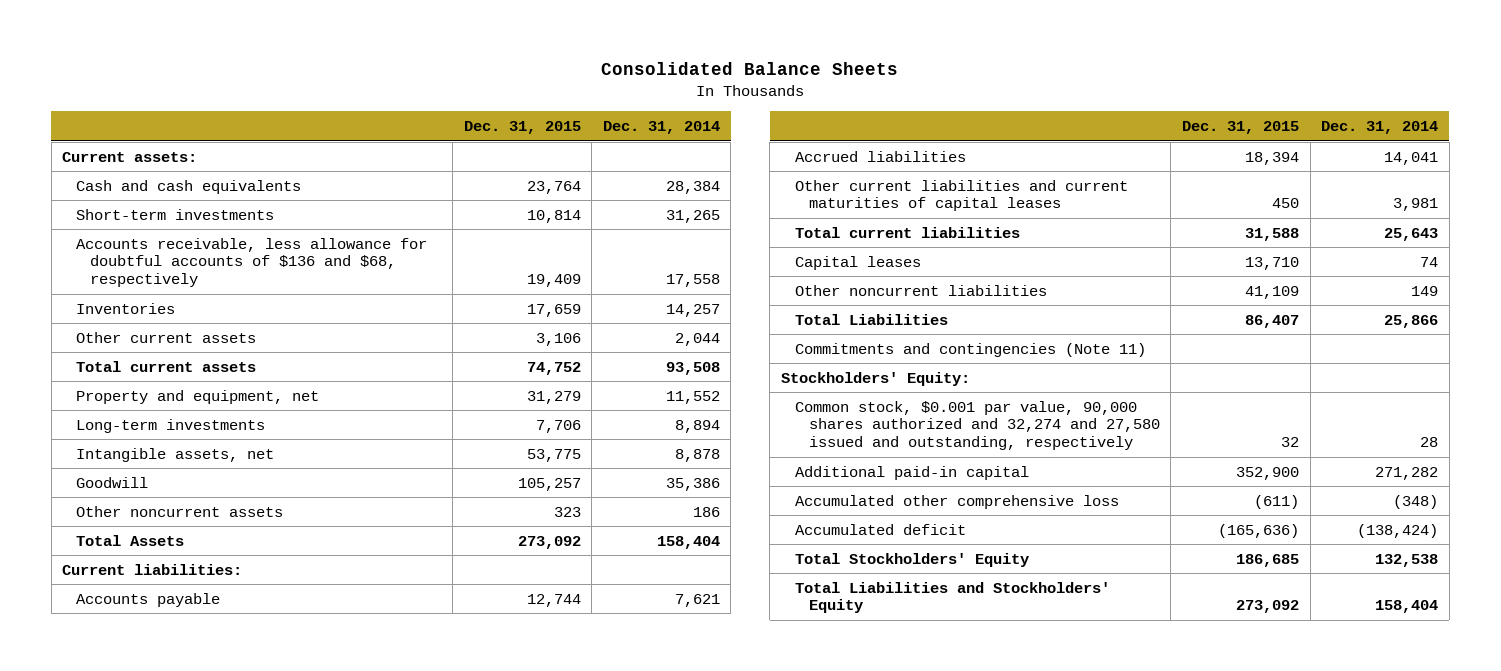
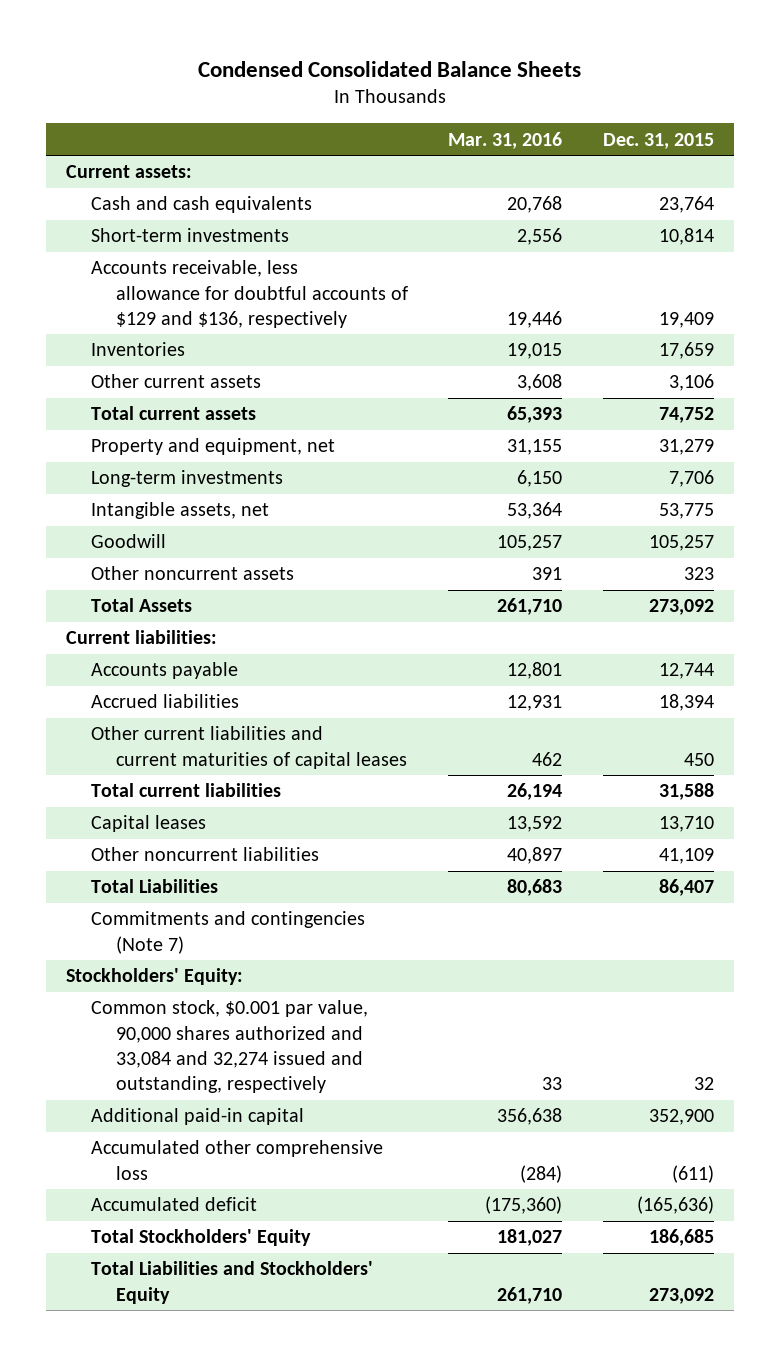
[601,62,899,76] Consolidated Balance Sheets -> [197,60,581,77] Condensed Consolidated Balance Sheets
[602,121,720,135] Dec. 31, 2014 -> none
none -> [448,131,563,149] Mar. 31, 2016
[76,237,428,288] Accounts receivable, less allowance for doubtful accounts of $136 and $68, respectively -> [90,260,408,328] Accounts receivable, less allowance for doubtful accounts of $129 and $136, respectively
[794,342,1146,357] Commitments and contingencies (Note 11) -> [90,911,365,954] Commitments and contingencies (Note 7)
[794,400,1160,451] Common stock, $0.001 par value, 90,000 shares authorized and 32,274 and 27,580 issued and outstanding, respectively -> [90,1000,368,1094] Common stock, $0.001 par value, 90,000 shares authorized and 33,084 and 32,274 issued and outstanding, respectively

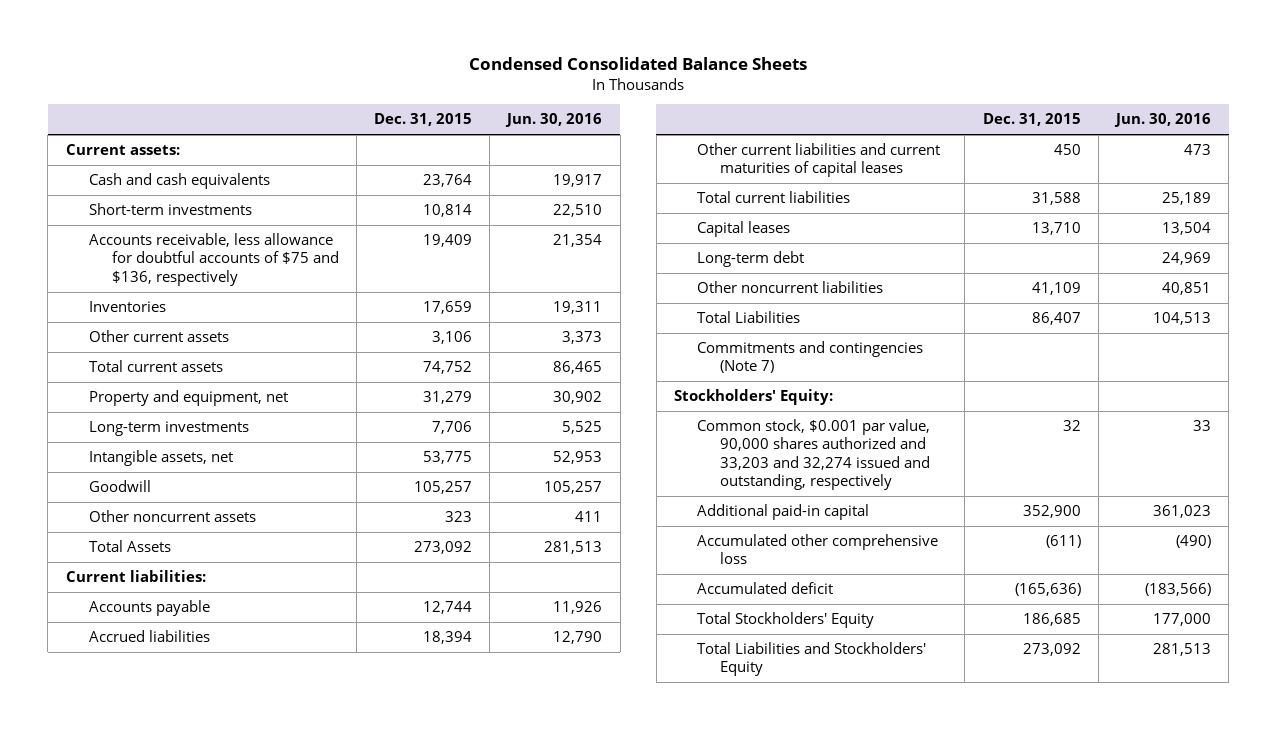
[448,131,563,149] Mar. 31, 2016 -> none
none -> [505,113,603,128] Jun. 30, 2016
[90,260,408,328] Accounts receivable, less allowance for doubtful accounts of $129 and $136, respectively -> [88,232,339,286] Accounts receivable, less allowance for doubtful accounts of $75 and $136, respectively
none -> [697,250,805,267] Long-term debt
[90,1000,368,1094] Common stock, $0.001 par value, 90,000 shares authorized and 33,084 and 32,274 issued and outstanding, respectively -> [697,418,931,491] Common stock, $0.001 par value, 90,000 shares authorized and 33,203 and 32,274 issued and outstanding, respectively

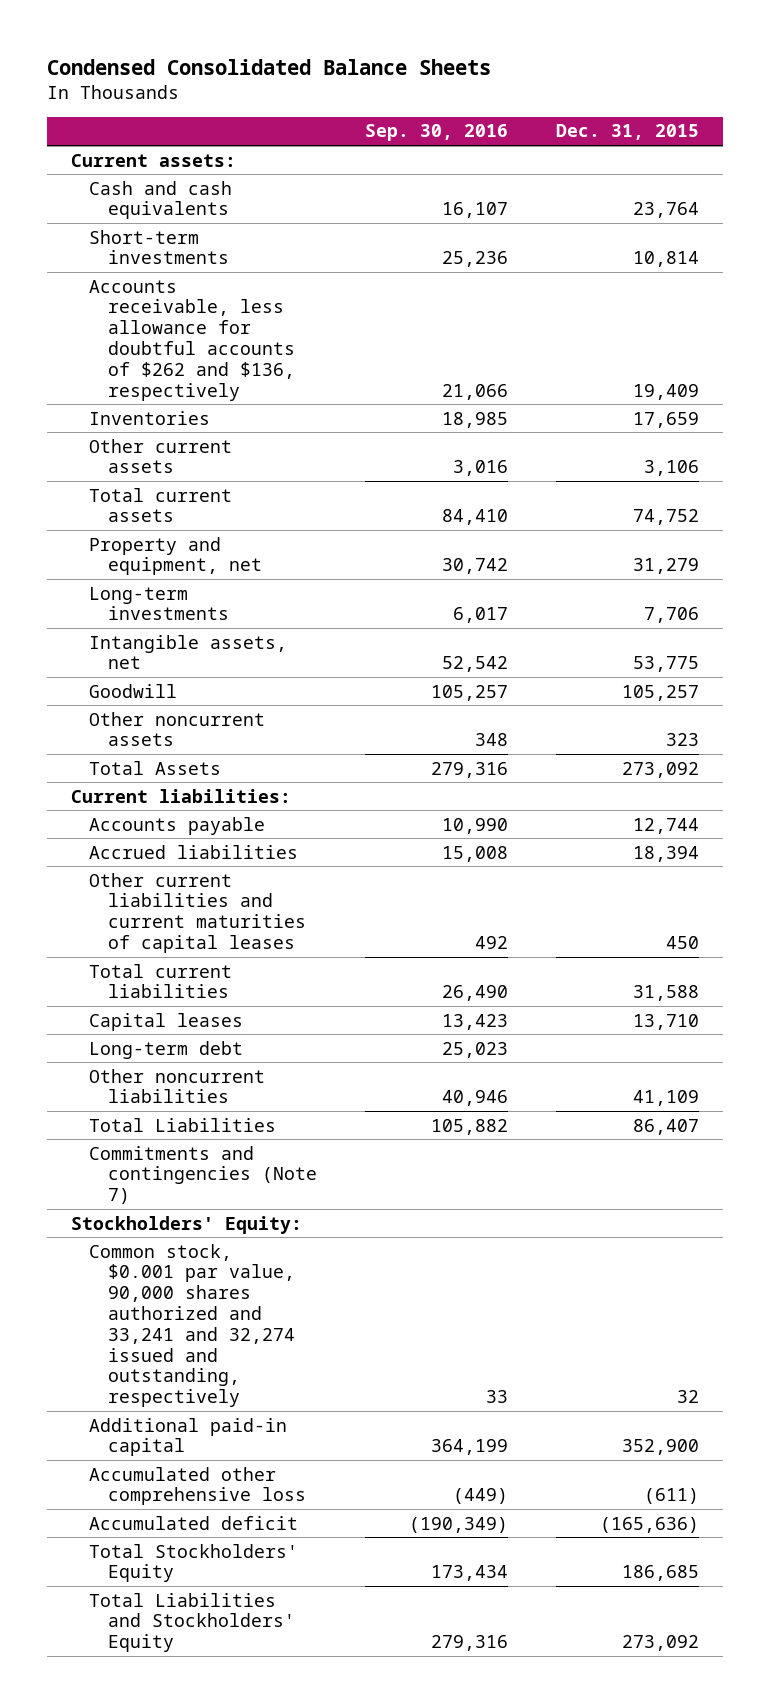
[505,113,603,128] Jun. 30, 2016 -> none
none -> [364,124,508,142] Sep. 30, 2016
[88,232,339,286] Accounts receivable, less allowance for doubtful accounts of $75 and $136, respectively -> [89,279,295,401] Accounts receivable, less allowance for doubtful accounts of $262 and $136, respectively
[697,418,931,491] Common stock, $0.001 par value, 90,000 shares authorized and 33,203 and 32,274 issued and outstanding, respectively -> [89,1243,295,1408] Common stock, $0.001 par value, 90,000 shares authorized and 33,241 and 32,274 issued and outstanding, respectively

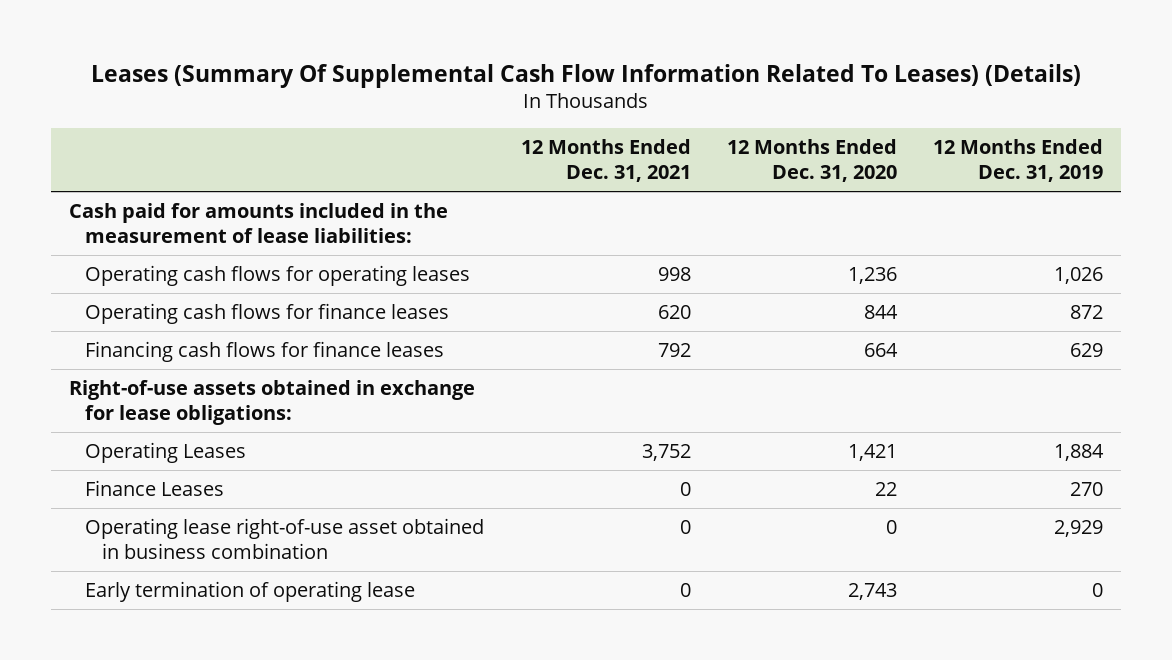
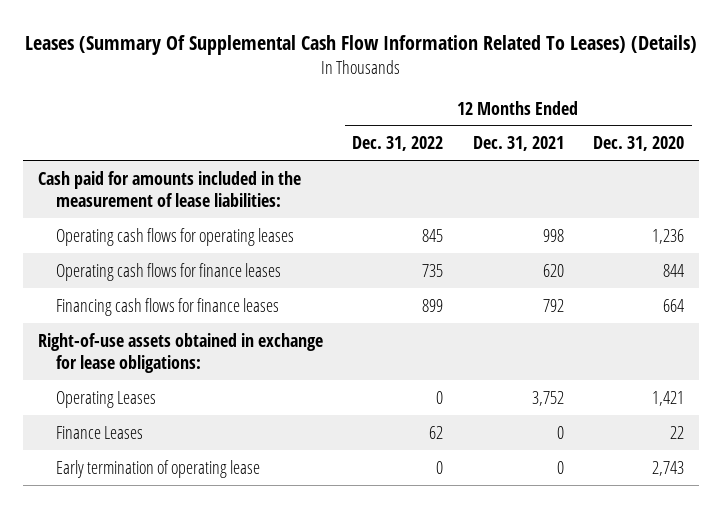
[932,139,1103,183] 12 Months Ended Dec. 31, 2019 -> none
none -> [352,136,444,152] Dec. 31, 2022
[85,518,485,560] Operating lease right-of-use asset obtained in business combination -> none

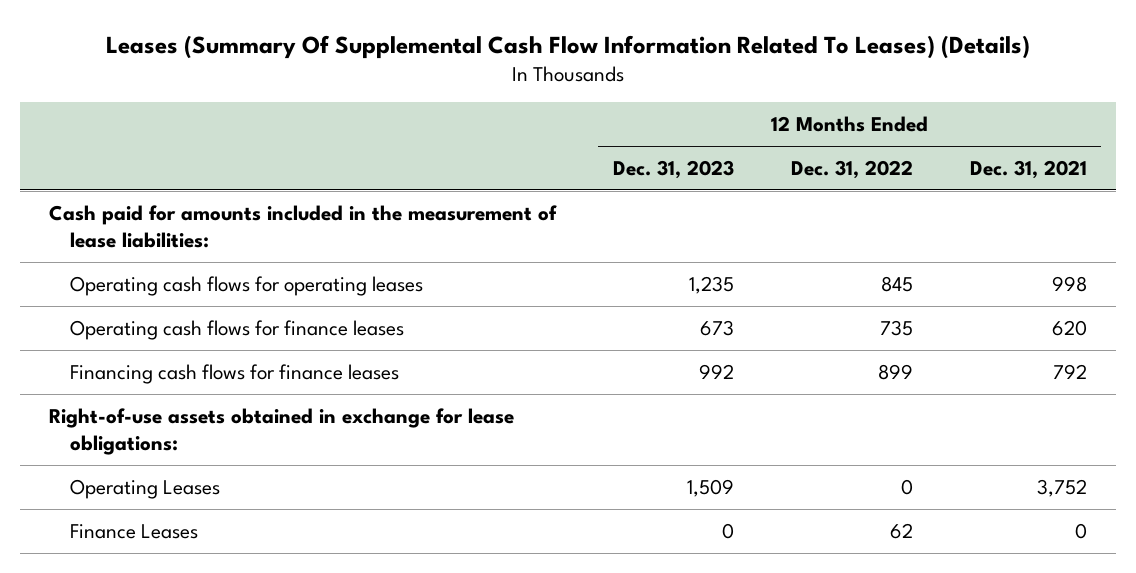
[593,136,685,152] Dec. 31, 2020 -> none
none -> [612,160,734,180] Dec. 31, 2023
[55,459,260,478] Early termination of operating lease -> none

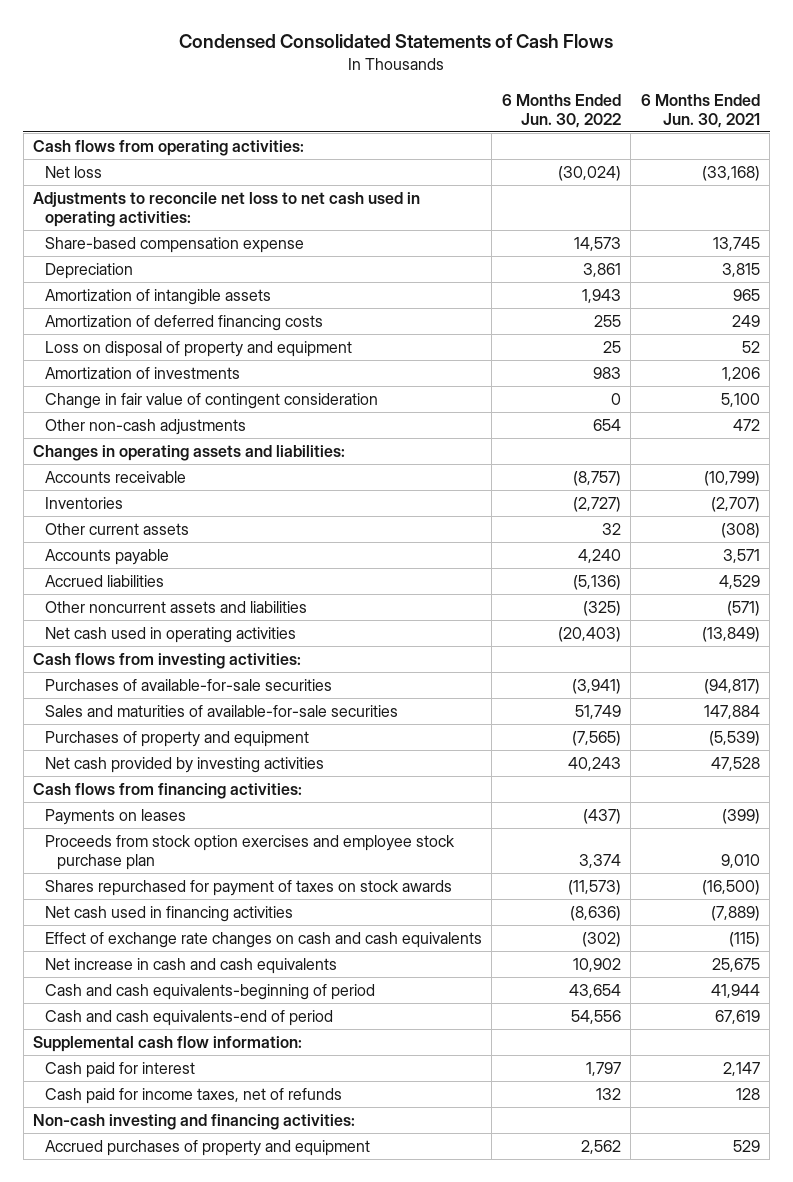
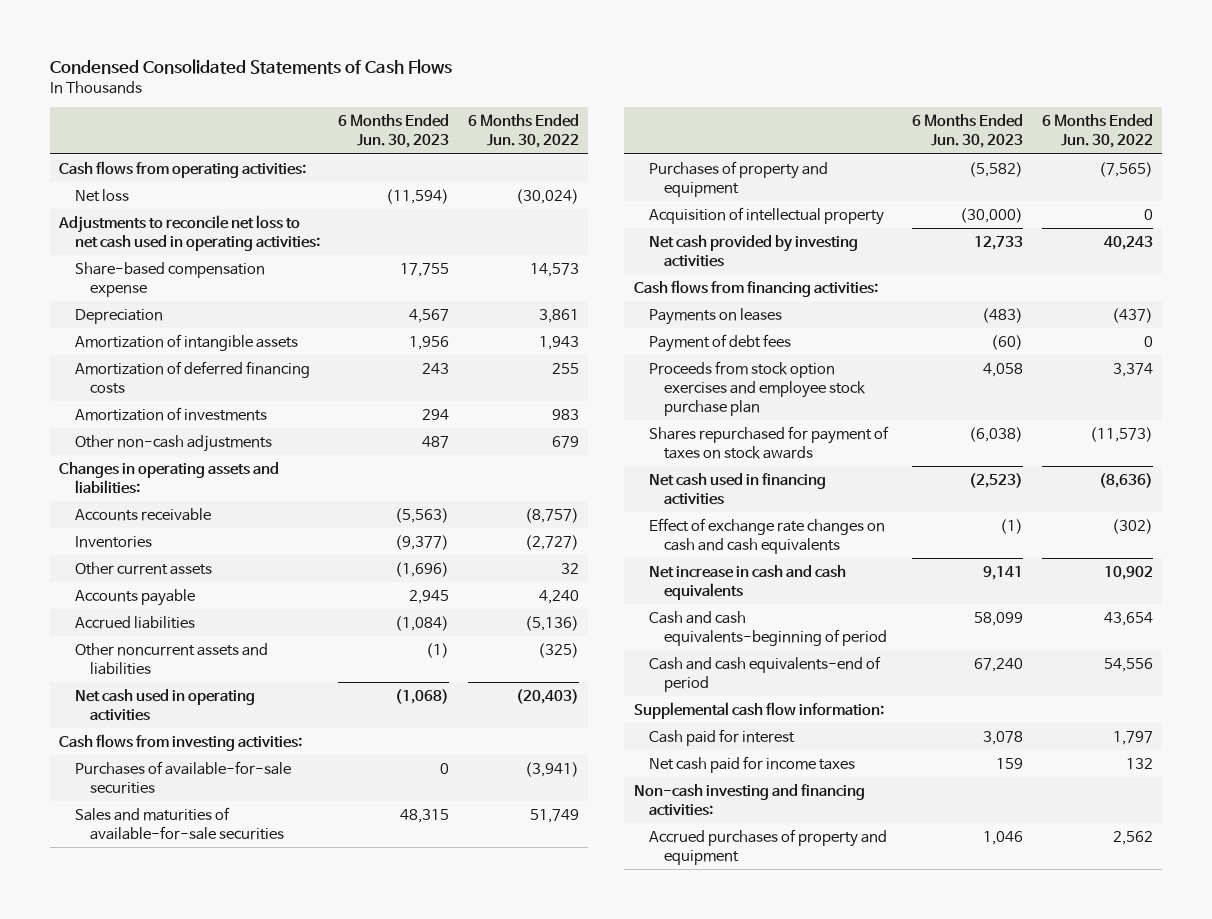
[640,93,760,128] 6 Months Ended Jun. 30, 2021 -> none
none -> [338,114,450,149] 6 Months Ended Jun. 30, 2023
[44,341,352,358] Loss on disposal of property and equipment -> none
[44,393,378,410] Change in fair value of contingent consideration -> none
[592,419,621,432] 654 -> [551,435,579,448] 679
none -> [648,206,884,225] Acquisition of intellectual property
none -> [648,333,791,352] Payment of debt fees
[44,1088,342,1105] Cash paid for income taxes, net of refunds -> [648,755,855,773] Net cash paid for income taxes

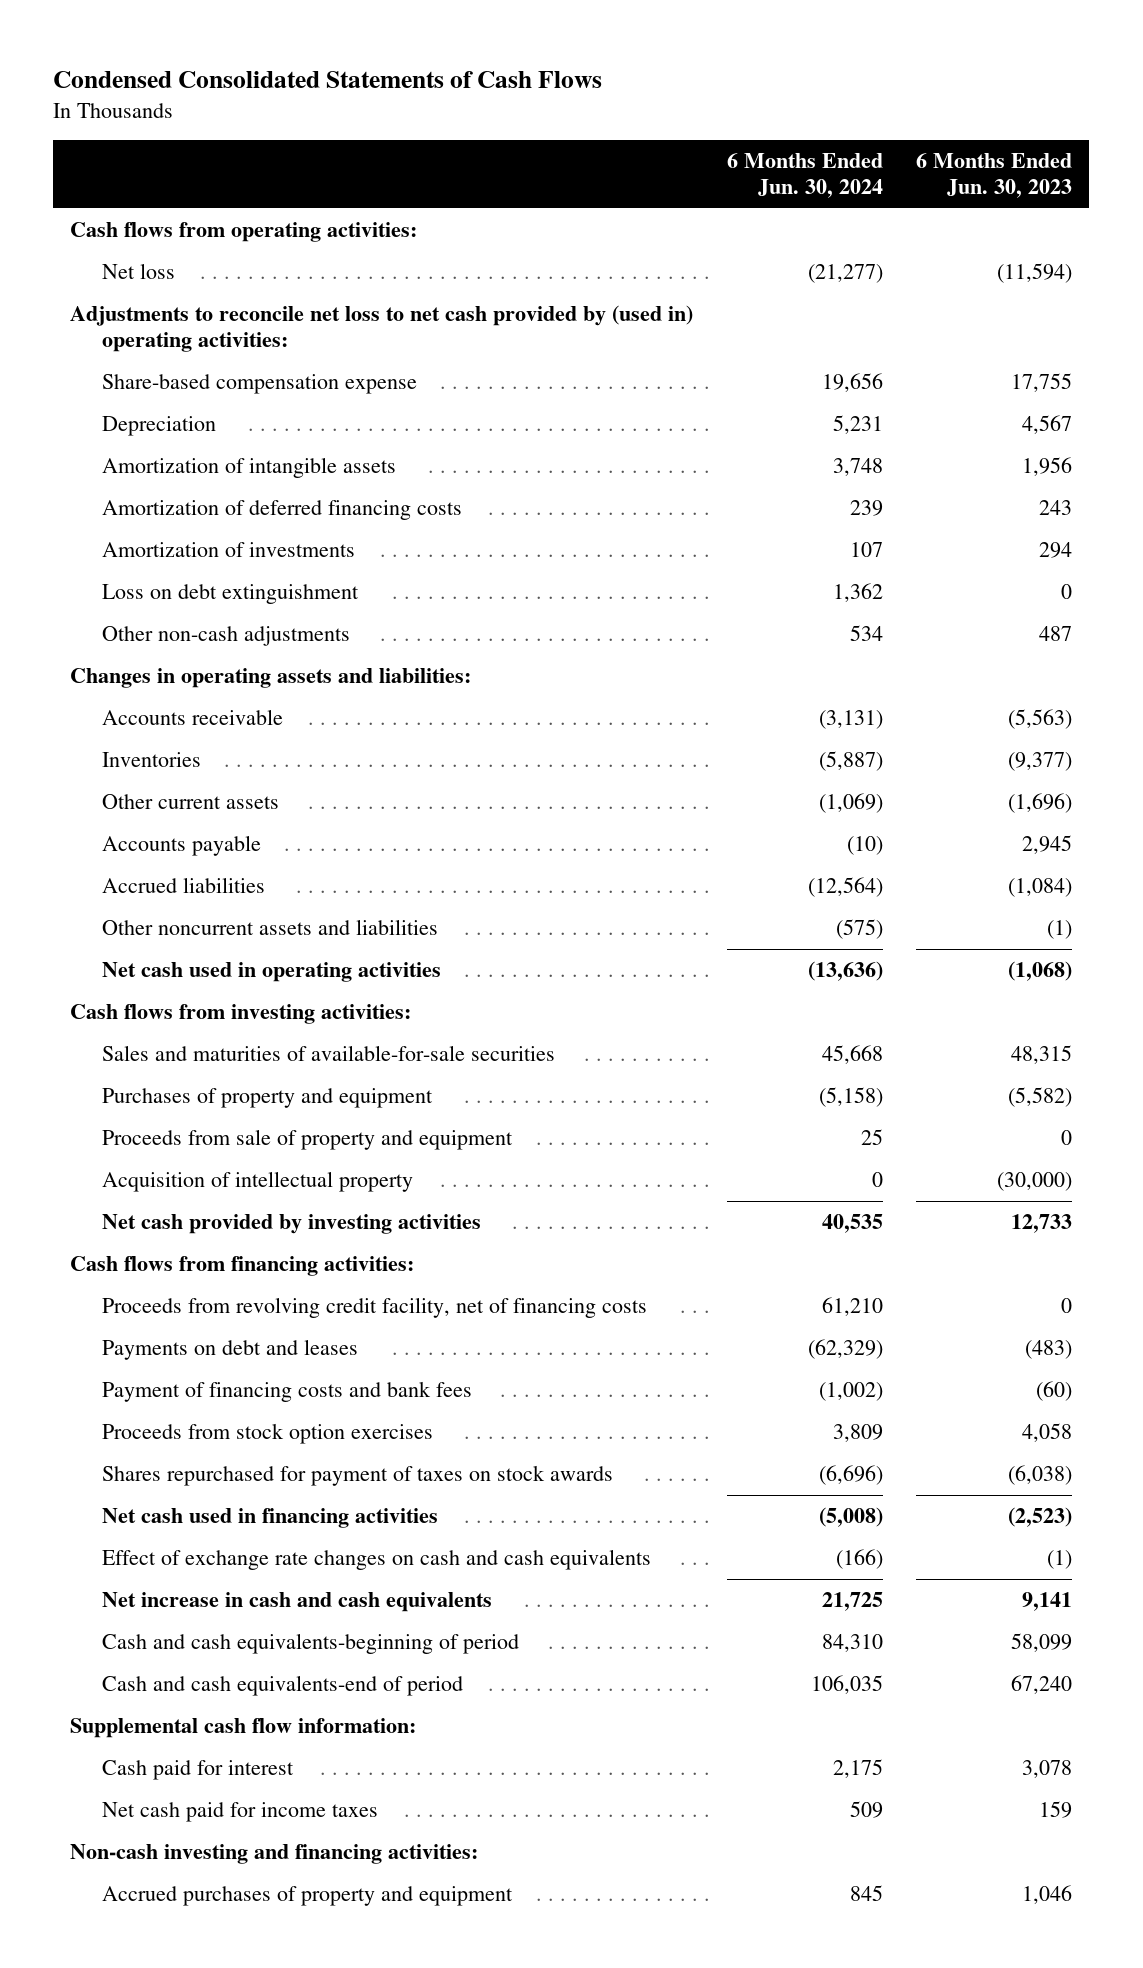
[467,114,579,149] 6 Months Ended Jun. 30, 2022 -> none
none -> [726,152,883,198] 6 Months Ended Jun. 30, 2024
[58,214,320,251] Adjustments to reconcile net loss to net cash used in operating activities: -> [70,305,694,353] Adjustments to reconcile net loss to net cash provided by (used in) operating activities:
none -> [101,584,359,605] Loss on debt extinguishment
[74,760,291,794] Purchases of available-for-sale securities -> none
none -> [101,1129,513,1151] Proceeds from sale of property and equipment
none -> [101,1297,647,1319] Proceeds from revolving credit facility, net of financing costs
[648,307,782,325] Payments on leases -> [101,1339,358,1361] Payments on debt and leases
[648,333,791,352] Payment of debt fees -> [101,1381,472,1403] Payment of financing costs and bank fees
[648,360,867,416] Proceeds from stock option exercises and employee stock purchase plan -> [101,1423,433,1445] Proceeds from stock option exercises

